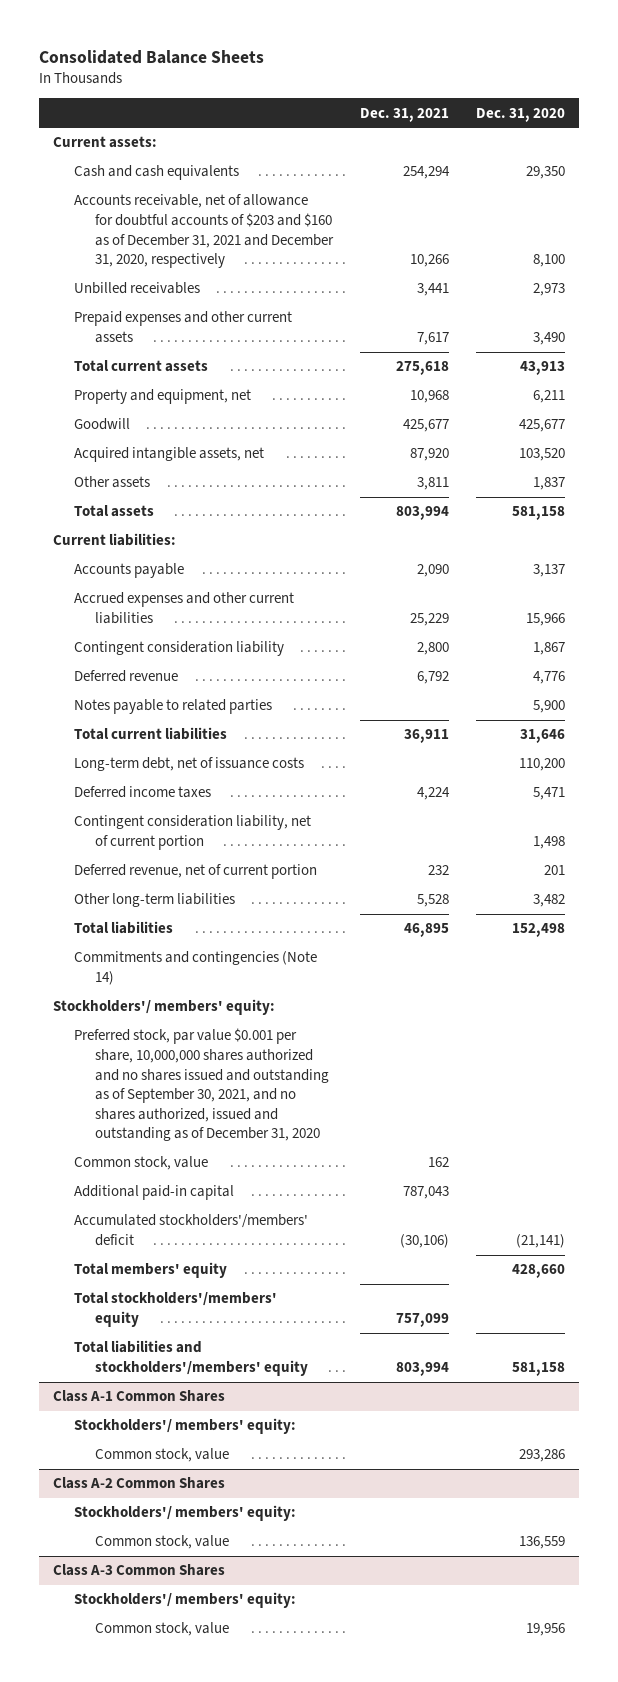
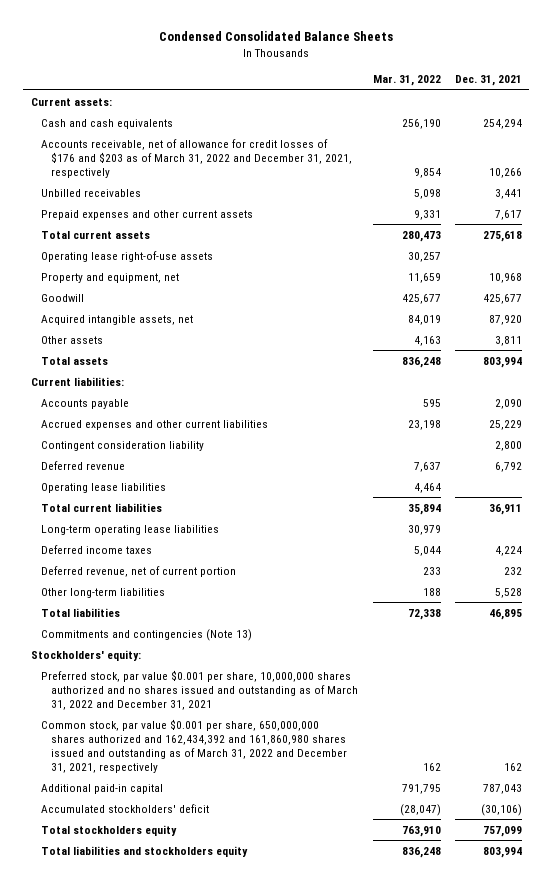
[39,49,265,64] Consolidated Balance Sheets -> [159,31,394,42] Condensed Consolidated Balance Sheets
[476,107,566,122] Dec. 31, 2020 -> none
none -> [372,75,441,87] Mar. 31, 2022
[73,194,334,269] Accounts receivable, net of allowance for doubtful accounts of $203 and $160 as of December 31, 2021 and December 31, 2020, respectively -> [40,138,353,178] Accounts receivable, net of allowance for credit losses of $176 and $203 as of March 31, 2022 and December 31, 2021, respectively
none -> [40,250,213,262] Operating lease right-of-use assets
[73,699,272,715] Notes payable to related parties -> none
none -> [40,482,166,493] Operating lease liabilities
[73,757,304,772] Long-term debt, net of issuance costs -> none
none -> [40,524,219,535] Long-term operating lease liabilities
[73,815,311,851] Contingent consideration liability, net of current portion -> none
[73,951,317,986] Commitments and contingencies (Note 14) -> [40,628,252,641] Commitments and contingencies (Note 13)
[52,999,275,1016] Stockholders'/ members' equity: -> [30,649,141,661] Stockholders' equity:
[73,1028,329,1142] Preferred stock, par value $0.001 per share, 10,000,000 shares authorized and no shares issued and outstanding as of September 30, 2021, and no shares authorized, issued and outstanding as of December 31, 2020 -> [40,669,359,710] Preferred stock, par value $0.001 per share, 10,000,000 shares authorized and no shares issued and outstanding as of March 31, 2022 and December 31, 2021
[73,1156,208,1171] Common stock, value -> [40,718,348,773] Common stock, par value $0.001 per share, 650,000,000 shares authorized and 162,434,392 and 161,860,980 shares issued and outstanding as of March 31, 2022 and December 31, 2021, respectively
[73,1262,227,1279] Total members' equity -> none
[52,1390,225,1403] Class A-1 Common Shares -> none
[73,1418,296,1435] Stockholders'/ members' equity: -> none
[94,1448,229,1463] Common stock, value -> none
[52,1477,225,1490] Class A-2 Common Shares -> none
[73,1505,296,1522] Stockholders'/ members' equity: -> none
[94,1535,229,1550] Common stock, value -> none
[52,1564,225,1577] Class A-3 Common Shares -> none
[73,1592,296,1609] Stockholders'/ members' equity: -> none
[94,1622,229,1637] Common stock, value -> none
[73,1214,308,1247] Accumulated stockholders'/members' deficit -> [40,803,209,813] Accumulated stockholders' deficit
[73,1292,277,1328] Total stockholders'/members' equity -> [40,824,177,836] Total stockholders equity
[73,1340,308,1377] Total liabilities and stockholders'/members' equity -> [40,845,248,857] Total liabilities and stockholders equity

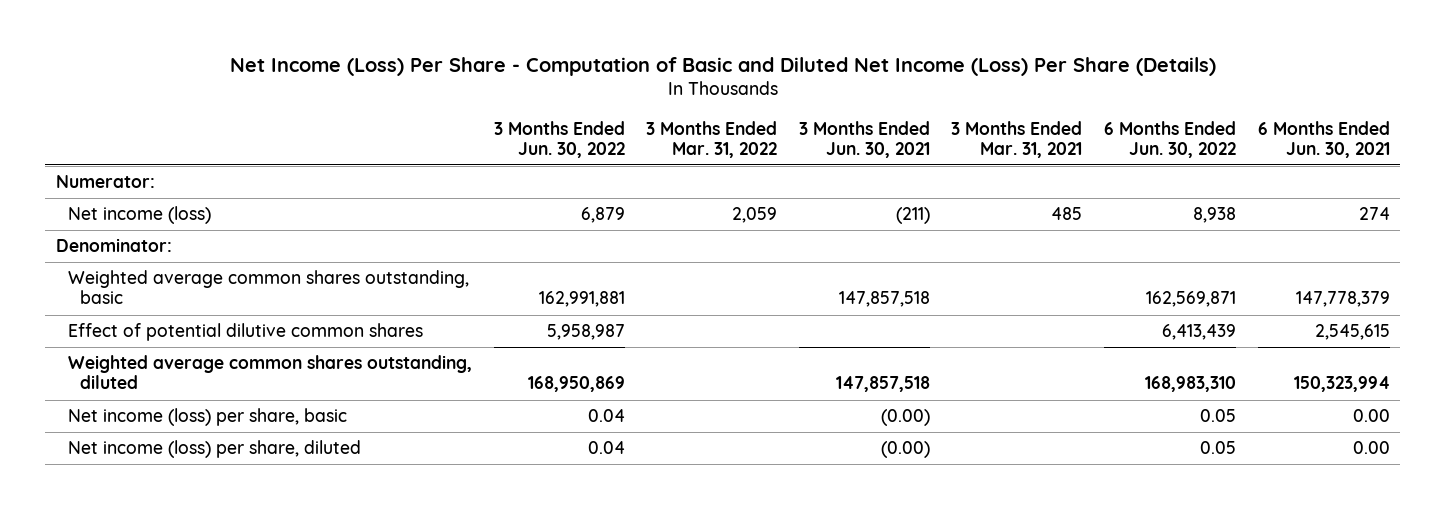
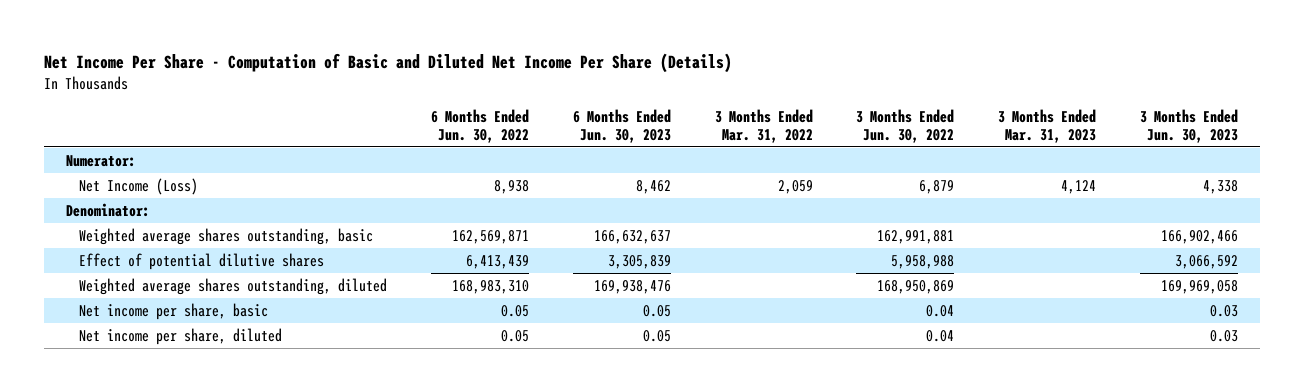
[229,56,1216,76] Net Income (Loss) Per Share - Computation of Basic and Diluted Net Income (Loss) Per Share (Details) -> [44,52,733,73] Net Income Per Share - Computation of Basic and Diluted Net Income Per Share (Details)
[798,120,930,158] 3 Months Ended Jun. 30, 2021 -> none
[951,120,1083,158] 3 Months Ended Mar. 31, 2021 -> none
[1257,120,1390,158] 6 Months Ended Jun. 30, 2021 -> none
none -> [572,108,671,143] 6 Months Ended Jun. 30, 2023
none -> [998,108,1097,143] 3 Months Ended Mar. 31, 2023
none -> [1140,108,1239,143] 3 Months Ended Jun. 30, 2023
[68,206,212,225] Net income (loss) -> [79,177,199,195] Net Income (Loss)
[68,270,470,305] Weighted average common shares outstanding, basic -> [79,227,374,245] Weighted average shares outstanding, basic
[68,323,424,342] Effect of potential dilutive common shares -> [79,252,325,270] Effect of potential dilutive shares
[546,324,625,341] 5,958,987 -> [891,254,955,269] 5,958,988
[68,355,473,390] Weighted average common shares outstanding, diluted -> [79,277,388,295] Weighted average shares outstanding, diluted
[68,408,348,427] Net income (loss) per share, basic -> [79,302,269,320] Net income per share, basic
[68,440,362,459] Net income (loss) per share, diluted -> [79,327,283,345] Net income per share, diluted

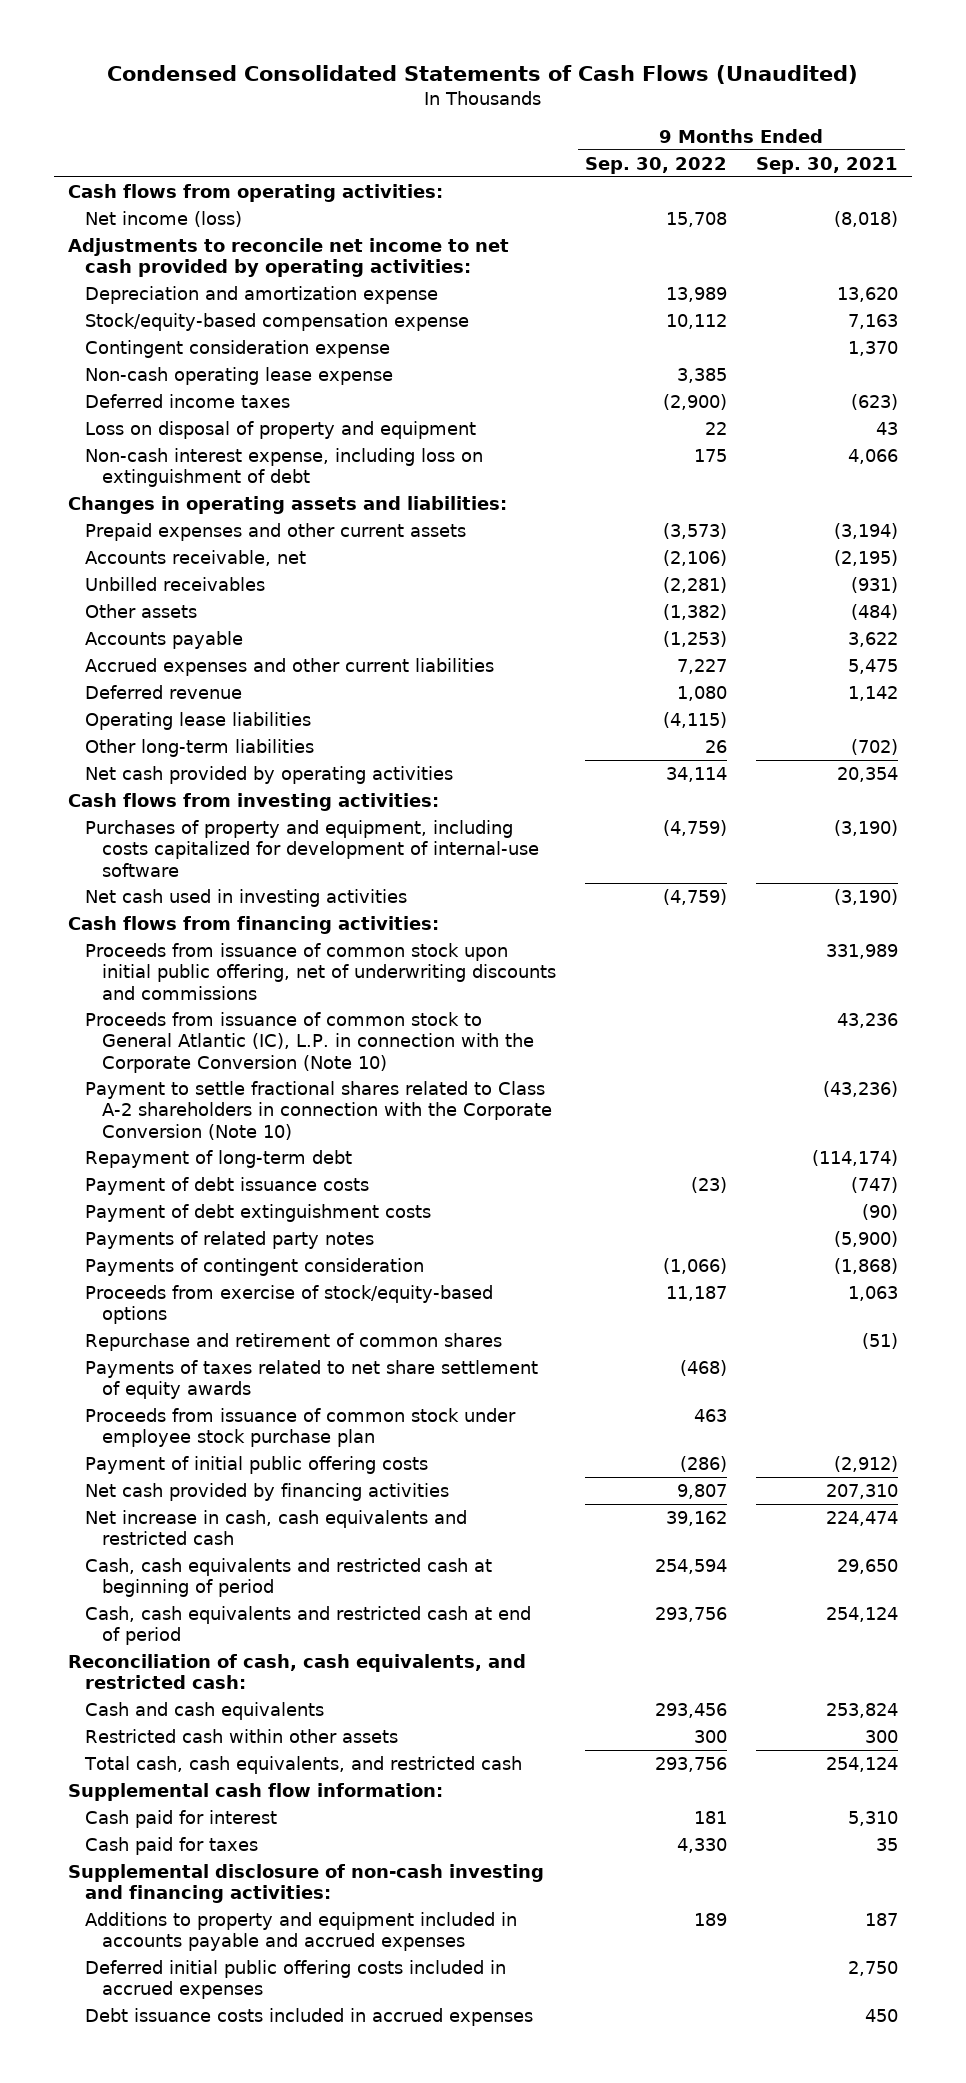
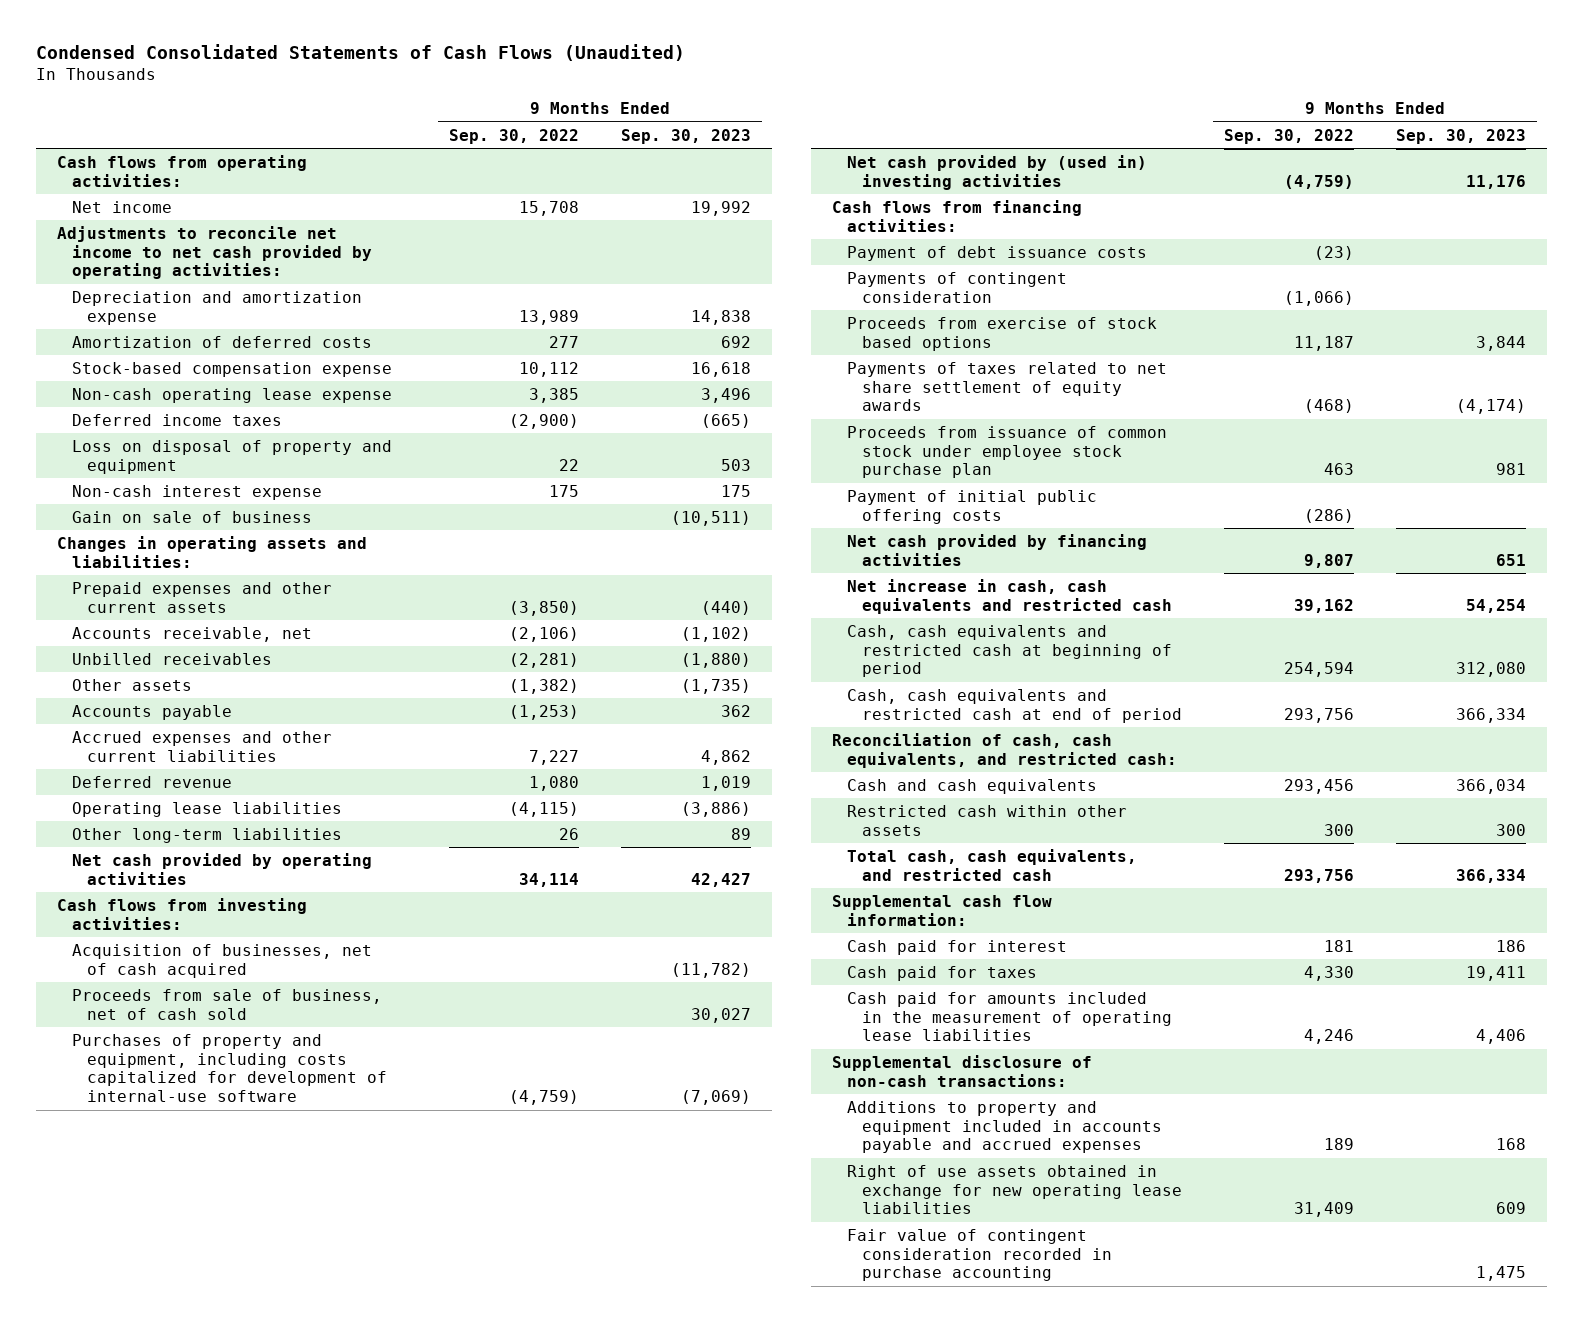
[755,156,898,174] Sep. 30, 2021 -> none
none -> [621,128,752,144] Sep. 30, 2023
[85,210,243,227] Net income (loss) -> [71,200,172,213] Net income
[85,339,391,358] Contingent consideration expense -> none
none -> [71,335,372,348] Amortization of deferred costs
[85,312,470,331] Stock/equity-based compensation expense -> [71,361,392,377] Stock-based compensation expense
[85,447,484,488] Non-cash interest expense, including loss on extinguishment of debt -> [71,484,322,500] Non-cash interest expense
none -> [71,510,312,523] Gain on sale of business
[662,522,727,539] (3,573) -> [508,600,579,616] (3,850)
none -> [71,943,372,978] Acquisition of businesses, net of cash acquired
none -> [71,988,382,1020] Proceeds from sale of business, net of cash sold
[85,888,408,907] Net cash used in investing activities -> [846,154,1147,190] Net cash provided by (used in) investing activities
[85,942,557,1000] Proceeds from issuance of common stock upon initial public offering, net of underwriting discounts and commissions -> none
[85,1011,535,1073] Proceeds from issuance of common stock to General Atlantic (IC), L.P. in connection with the Corporate Conversion (Note 10) -> none
[85,1080,553,1140] Payment to settle fractional shares related to Class A-2 shareholders in connection with the Corporate Conversion (Note 10) -> none
[85,1149,353,1168] Repayment of long-term debt -> none
[85,1203,432,1222] Payment of debt extinguishment costs -> none
[85,1230,375,1249] Payments of related party notes -> none
[85,1332,503,1351] Repurchase and retirement of common shares -> none
[85,1284,494,1325] Proceeds from exercise of stock/equity-based options -> [846,316,1157,351] Proceeds from exercise of stock based options
none -> [846,991,1172,1042] Cash paid for amounts included in the measurement of operating lease liabilities
[68,1863,545,1904] Supplemental disclosure of non-cash investing and financing activities: -> [831,1054,1092,1087] Supplemental disclosure of non-cash transactions:
[85,1959,507,2000] Deferred initial public offering costs included in accrued expenses -> none
[85,2007,534,2026] Debt issuance costs included in accrued expenses -> none
none -> [846,1164,1182,1215] Right of use assets obtained in exchange for new operating lease liabilities
none -> [846,1228,1112,1282] Fair value of contingent consideration recorded in purchase accounting

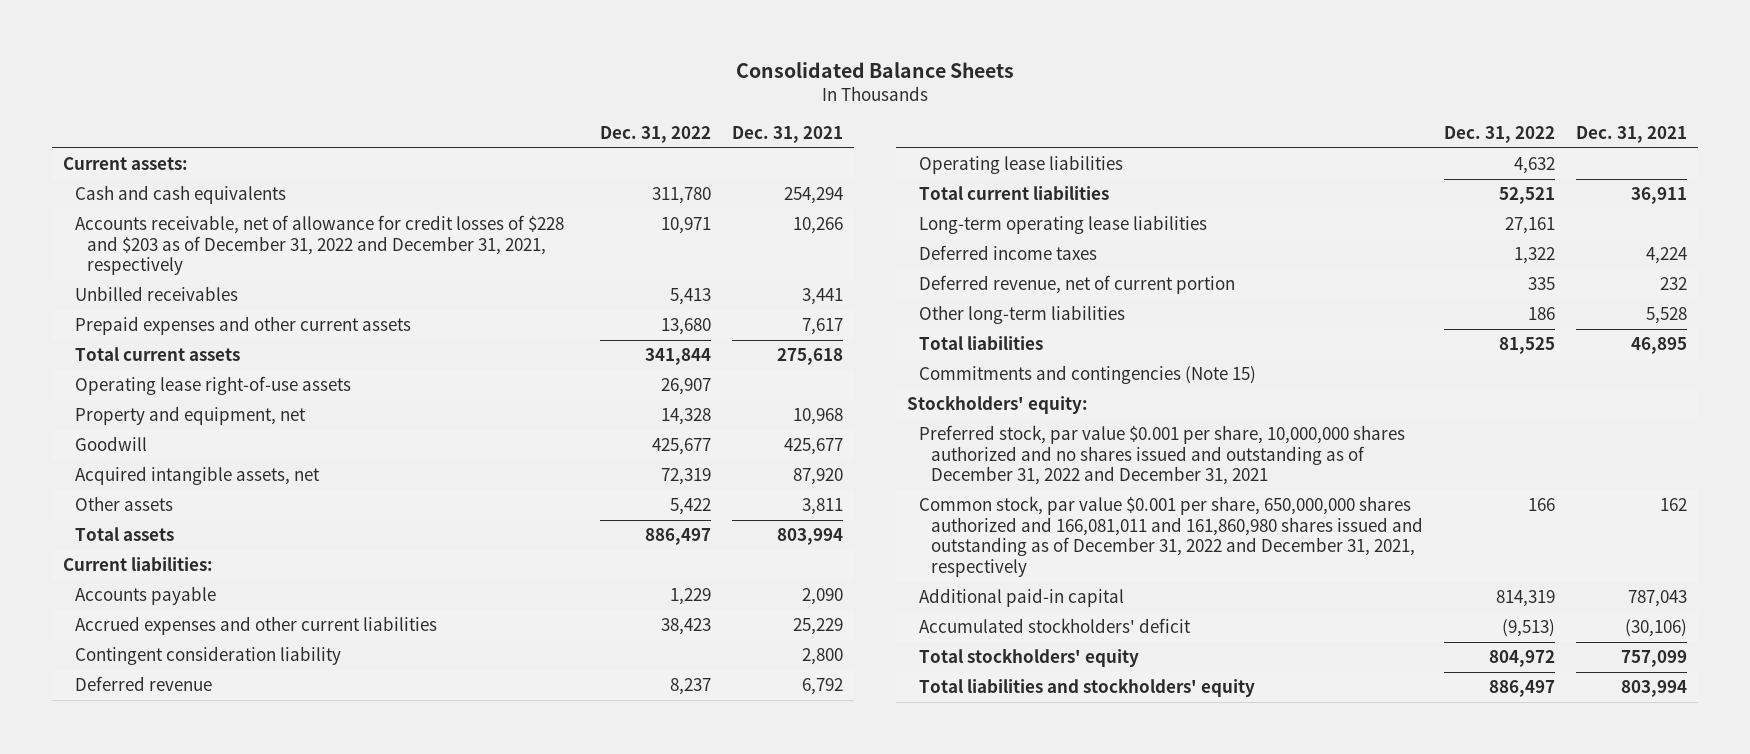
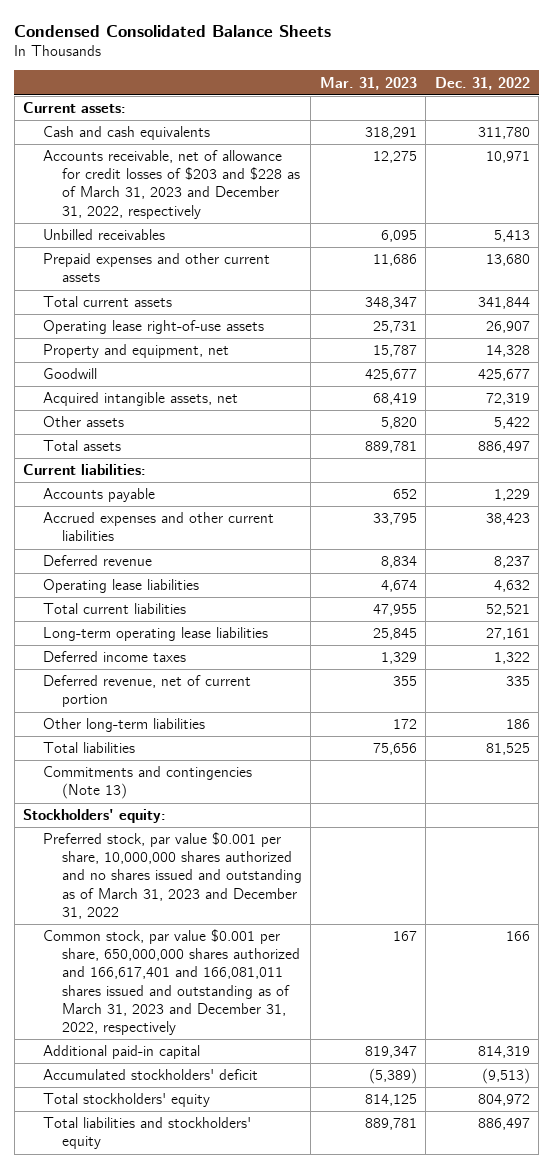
[735,62,1014,79] Consolidated Balance Sheets -> [14,24,332,37] Condensed Consolidated Balance Sheets
[732,125,844,143] Dec. 31, 2021 -> none
none -> [319,76,417,90] Mar. 31, 2023
[74,215,564,276] Accounts receivable, net of allowance for credit losses of $228 and $203 as of December 31, 2022 and December 31, 2021, respectively -> [42,150,300,219] Accounts receivable, net of allowance for credit losses of $203 and $228 as of March 31, 2023 and December 31, 2022, respectively
[74,646,341,666] Contingent consideration liability -> none
[918,365,1256,385] Commitments and contingencies (Note 15) -> [42,766,252,800] Commitments and contingencies (Note 13)
[918,425,1405,486] Preferred stock, par value $0.001 per share, 10,000,000 shares authorized and no shares issued and outstanding as of December 31, 2022 and December 31, 2021 -> [42,832,302,919] Preferred stock, par value $0.001 per share, 10,000,000 shares authorized and no shares issued and outstanding as of March 31, 2023 and December 31, 2022
[918,496,1423,577] Common stock, par value $0.001 per share, 650,000,000 shares authorized and 166,081,011 and 161,860,980 shares issued and outstanding as of December 31, 2022 and December 31, 2021, respectively -> [42,929,300,1035] Common stock, par value $0.001 per share, 650,000,000 shares authorized and 166,617,401 and 166,081,011 shares issued and outstanding as of March 31, 2023 and December 31, 2022, respectively

